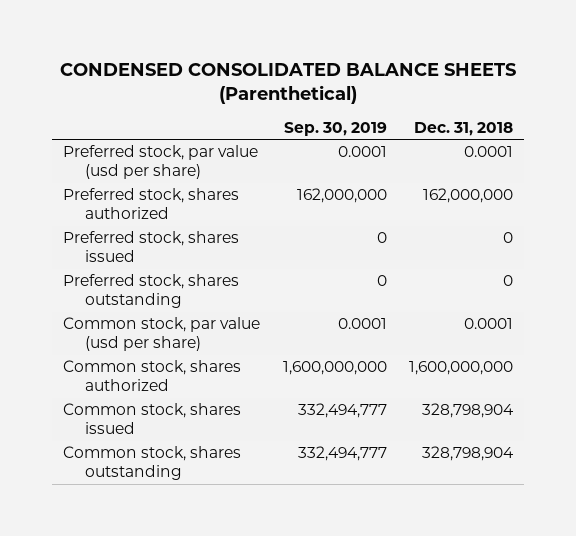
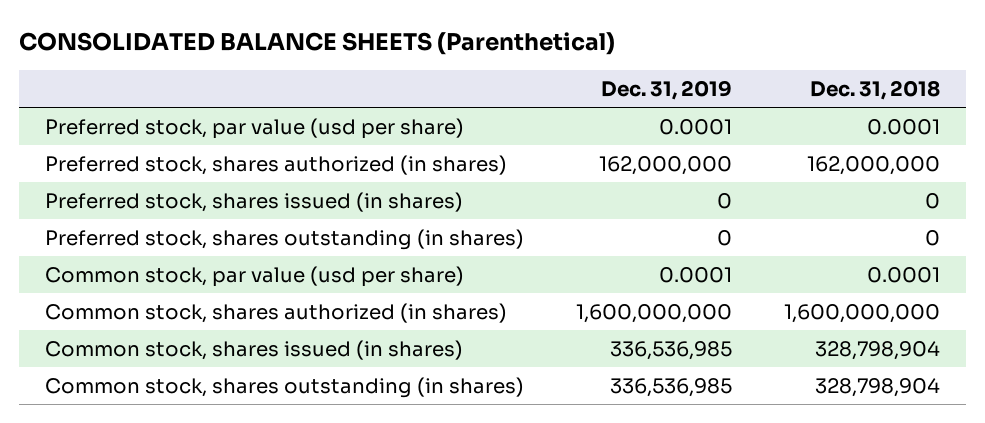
[60,63,517,105] CONDENSED CONSOLIDATED BALANCE SHEETS (Parenthetical) -> [19,32,616,56] CONSOLIDATED BALANCE SHEETS (Parenthetical)
[283,122,387,137] Sep. 30, 2019 -> none
none -> [600,79,732,100] Dec. 31, 2019
[63,188,240,220] Preferred stock, shares authorized -> [45,154,508,175] Preferred stock, shares authorized (in shares)
[63,231,240,263] Preferred stock, shares issued -> [45,191,464,212] Preferred stock, shares issued (in shares)
[63,274,240,309] Preferred stock, shares outstanding -> [45,228,525,250] Preferred stock, shares outstanding (in shares)
[63,360,242,392] Common stock, shares authorized -> [45,302,508,323] Common stock, shares authorized (in shares)
[63,403,242,435] Common stock, shares issued -> [45,339,464,360] Common stock, shares issued (in shares)
[63,446,242,481] Common stock, shares outstanding -> [45,376,525,398] Common stock, shares outstanding (in shares)

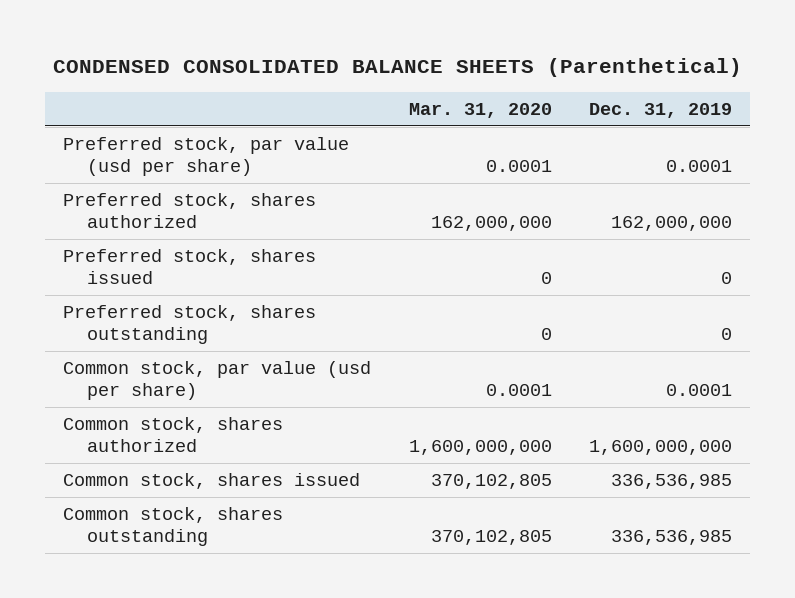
[19,32,616,56] CONSOLIDATED BALANCE SHEETS (Parenthetical) -> [52,58,742,78] CONDENSED CONSOLIDATED BALANCE SHEETS (Parenthetical)
[809,79,940,100] Dec. 31, 2018 -> none
none -> [408,102,552,118] Mar. 31, 2020
[45,154,508,175] Preferred stock, shares authorized (in shares) -> [63,193,317,228] Preferred stock, shares authorized
[45,191,464,212] Preferred stock, shares issued (in shares) -> [63,249,317,284] Preferred stock, shares issued
[45,228,525,250] Preferred stock, shares outstanding (in shares) -> [63,305,317,344] Preferred stock, shares outstanding
[45,302,508,323] Common stock, shares authorized (in shares) -> [63,417,284,452] Common stock, shares authorized
[45,339,464,360] Common stock, shares issued (in shares) -> [63,473,361,490] Common stock, shares issued
[45,376,525,398] Common stock, shares outstanding (in shares) -> [63,507,284,546] Common stock, shares outstanding

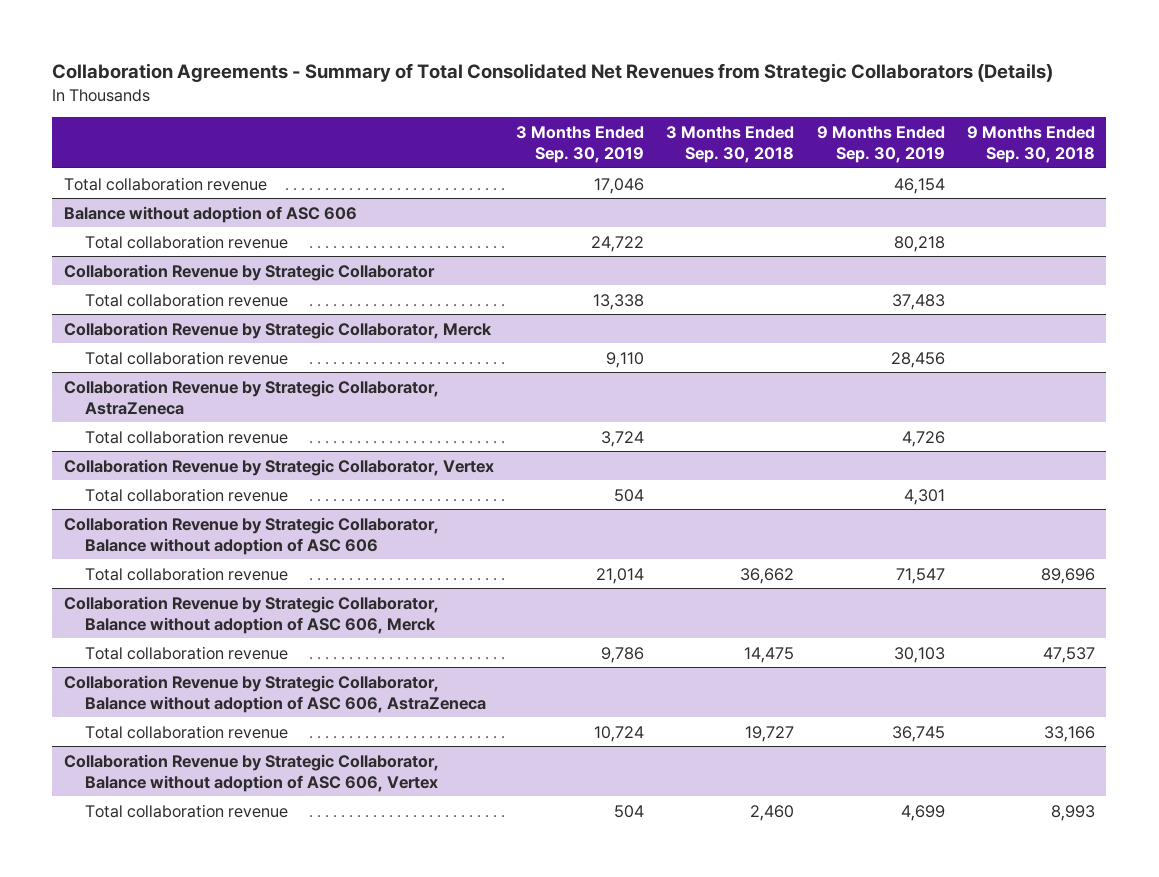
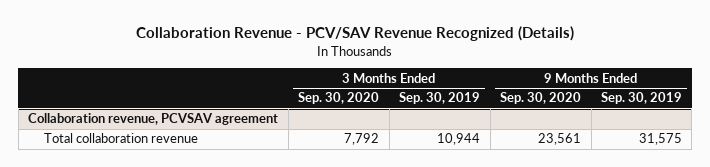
[52,63,1054,83] Collaboration Agreements - Summary of Total Consolidated Net Revenues from Strategic Collaborators (Details) -> [136,26,575,42] Collaboration Revenue - PCV/SAV Revenue Recognized (Details)
[666,125,795,163] 3 Months Ended Sep. 30, 2018 -> none
[967,125,1096,163] 9 Months Ended Sep. 30, 2018 -> none
none -> [298,92,380,105] Sep. 30, 2020
none -> [500,92,582,105] Sep. 30, 2020
[63,205,357,223] Balance without adoption of ASC 606 -> none
[84,234,288,249] Total collaboration revenue -> none
[63,263,435,281] Collaboration Revenue by Strategic Collaborator -> none
[84,292,288,307] Total collaboration revenue -> none
[63,321,492,339] Collaboration Revenue by Strategic Collaborator, Merck -> none
[84,350,288,365] Total collaboration revenue -> none
[63,379,439,415] Collaboration Revenue by Strategic Collaborator, AstraZeneca -> none
[84,429,288,444] Total collaboration revenue -> none
[63,458,494,476] Collaboration Revenue by Strategic Collaborator, Vertex -> none
[84,487,288,502] Total collaboration revenue -> none
[63,516,439,555] Collaboration Revenue by Strategic Collaborator, Balance without adoption of ASC 606 -> none
[84,566,288,581] Total collaboration revenue -> none
[63,595,439,634] Collaboration Revenue by Strategic Collaborator, Balance without adoption of ASC 606, Merck -> none
[84,645,288,660] Total collaboration revenue -> none
[63,674,486,713] Collaboration Revenue by Strategic Collaborator, Balance without adoption of ASC 606, AstraZeneca -> none
[84,724,288,739] Total collaboration revenue -> none
[63,753,439,792] Collaboration Revenue by Strategic Collaborator, Balance without adoption of ASC 606, Vertex -> none
[84,803,288,818] Total collaboration revenue -> none
none -> [28,113,279,126] Collaboration revenue, PCVSAV agreement
[593,177,644,194] 17,046 -> [437,133,481,146] 10,944
[893,177,945,194] 46,154 -> [639,133,683,146] 31,575

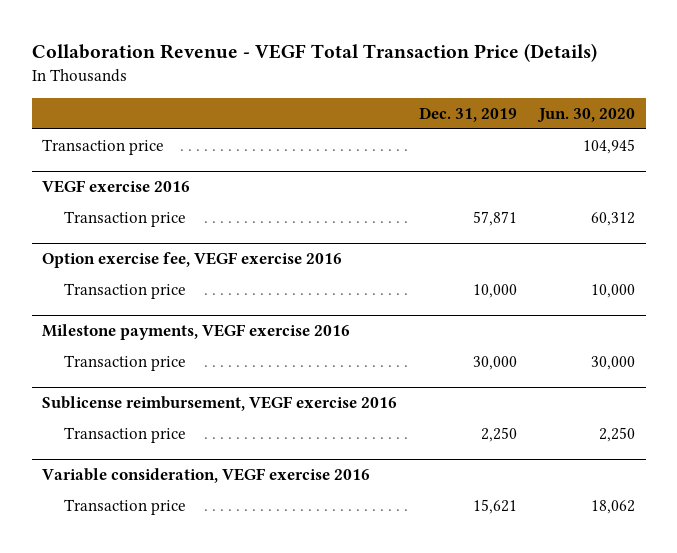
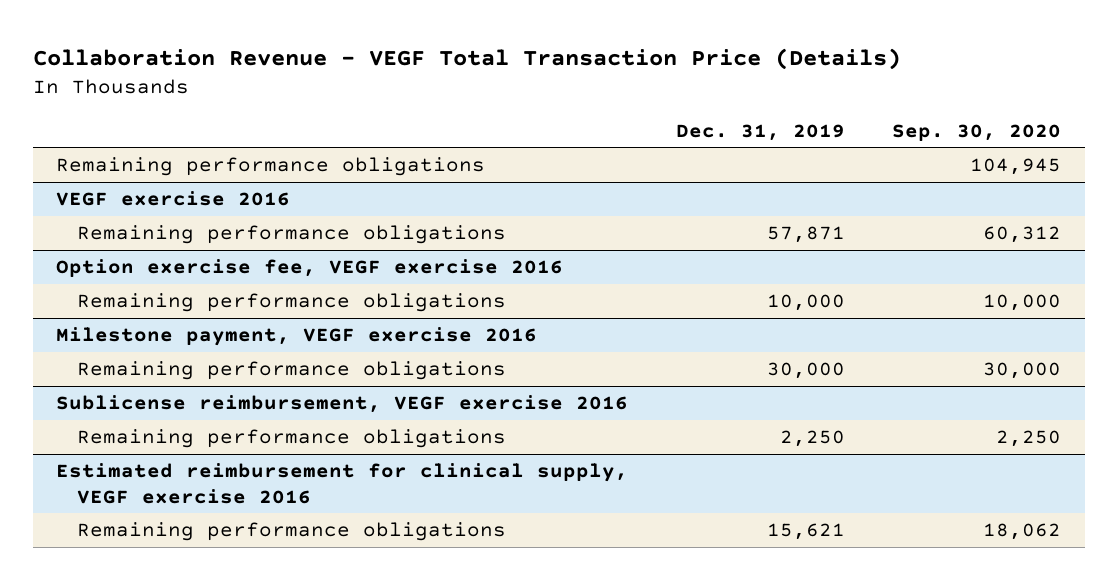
[536,108,635,124] Jun. 30, 2020 -> none
none -> [892,123,1062,141] Sep. 30, 2020
[42,138,165,155] Transaction price -> [56,156,486,176] Remaining performance obligations
[64,210,187,227] Transaction price -> [77,224,507,244] Remaining performance obligations
[64,282,187,299] Transaction price -> [77,292,507,312] Remaining performance obligations
[42,323,351,340] Milestone payments, VEGF exercise 2016 -> [56,326,538,346] Milestone payment, VEGF exercise 2016
[64,354,187,371] Transaction price -> [77,360,507,380] Remaining performance obligations
[42,467,371,483] Variable consideration, VEGF exercise 2016 -> none
[64,426,187,443] Transaction price -> [77,428,507,448] Remaining performance obligations
none -> [56,462,629,504] Estimated reimbursement for clinical supply, VEGF exercise 2016
[64,498,187,515] Transaction price -> [77,521,507,541] Remaining performance obligations

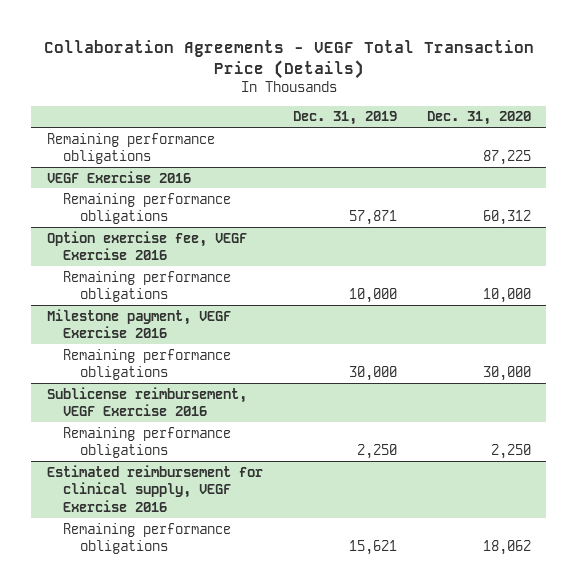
[32,47,901,70] Collaboration Revenue - VEGF Total Transaction Price (Details) -> [43,39,534,79] Collaboration Agreements - VEGF Total Transaction Price (Details)
[892,123,1062,141] Sep. 30, 2020 -> none
none -> [427,111,532,126] Dec. 31, 2020
[56,190,291,206] VEGF exercise 2016 -> [46,170,191,183] VEGF Exercise 2016
[56,258,564,277] Option exercise fee, VEGF exercise 2016 -> [46,230,247,261] Option exercise fee, VEGF Exercise 2016
[56,326,538,346] Milestone payment, VEGF exercise 2016 -> [46,308,231,339] Milestone payment, VEGF Exercise 2016
[56,394,629,413] Sublicense reimbursement, VEGF exercise 2016 -> [46,386,247,417] Sublicense reimbursement, VEGF Exercise 2016
[56,462,629,504] Estimated reimbursement for clinical supply, VEGF exercise 2016 -> [46,464,263,512] Estimated reimbursement for clinical supply, VEGF Exercise 2016

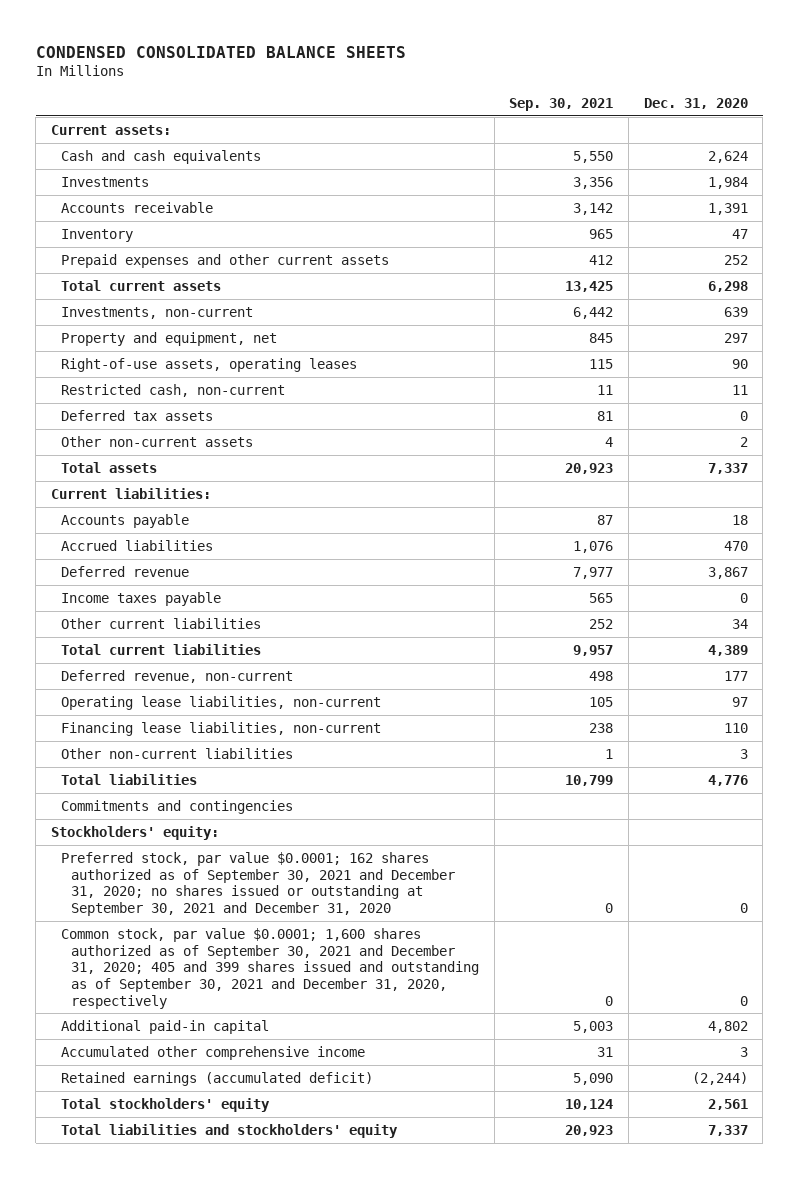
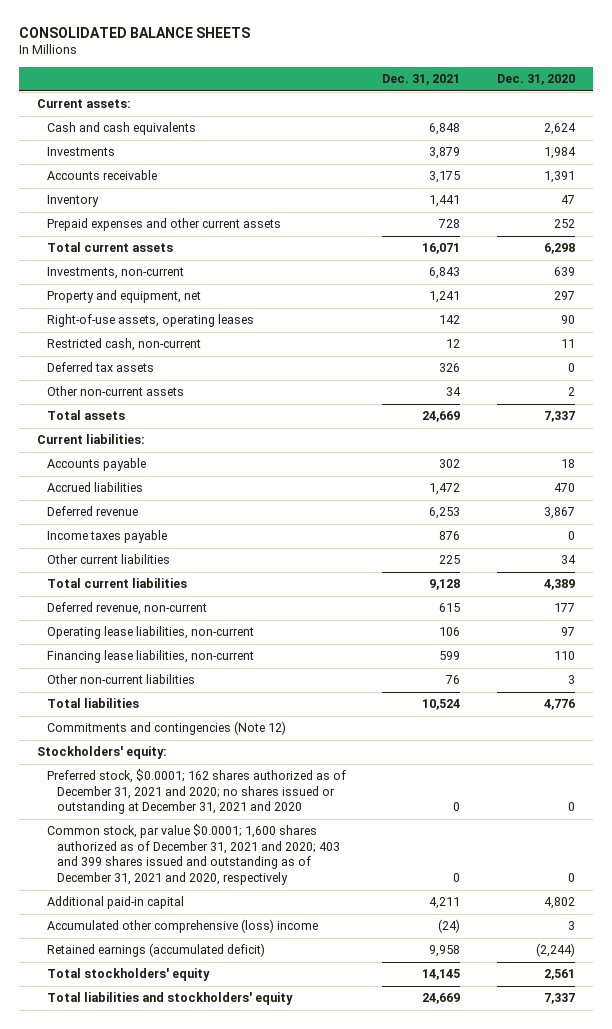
[35,45,406,58] CONDENSED CONSOLIDATED BALANCE SHEETS -> [18,26,250,38] CONSOLIDATED BALANCE SHEETS
[509,97,614,111] Sep. 30, 2021 -> none
none -> [382,74,461,86] Dec. 31, 2021
[61,799,294,814] Commitments and contingencies -> [46,721,286,736] Commitments and contingencies (Note 12)
[61,851,456,916] Preferred stock, par value $0.0001; 162 shares authorized as of September 30, 2021 and December 31, 2020; no shares issued or outstanding at September 30, 2021 and December 31, 2020 -> [46,769,346,815] Preferred stock, $0.0001; 162 shares authorized as of December 31, 2021 and 2020; no shares issued or outstanding at December 31, 2021 and 2020
[61,927,480,1009] Common stock, par value $0.0001; 1,600 shares authorized as of September 30, 2021 and December 31, 2020; 405 and 399 shares issued and outstanding as of September 30, 2021 and December 31, 2020, respectively -> [46,824,340,885] Common stock, par value $0.0001; 1,600 shares authorized as of December 31, 2021 and 2020; 403 and 399 shares issued and outstanding as of December 31, 2021 and 2020, respectively
[61,1045,366,1060] Accumulated other comprehensive income -> [46,919,318,934] Accumulated other comprehensive (loss) income

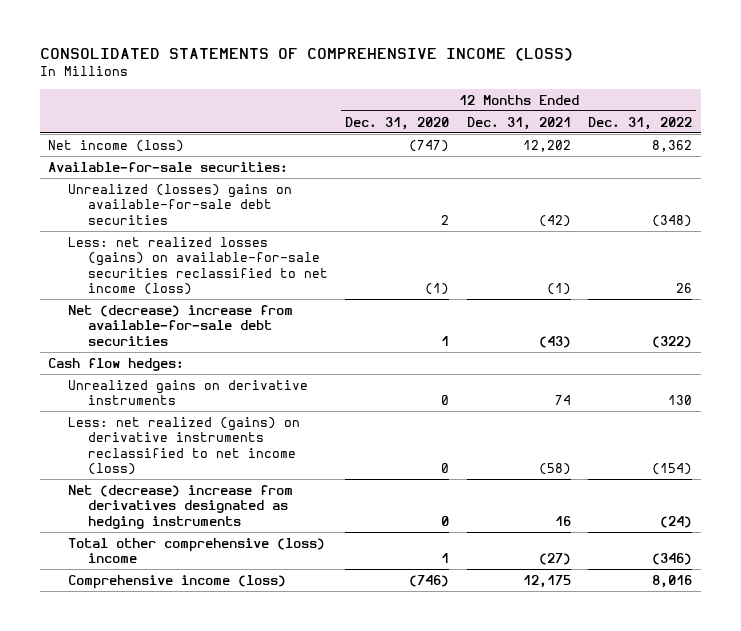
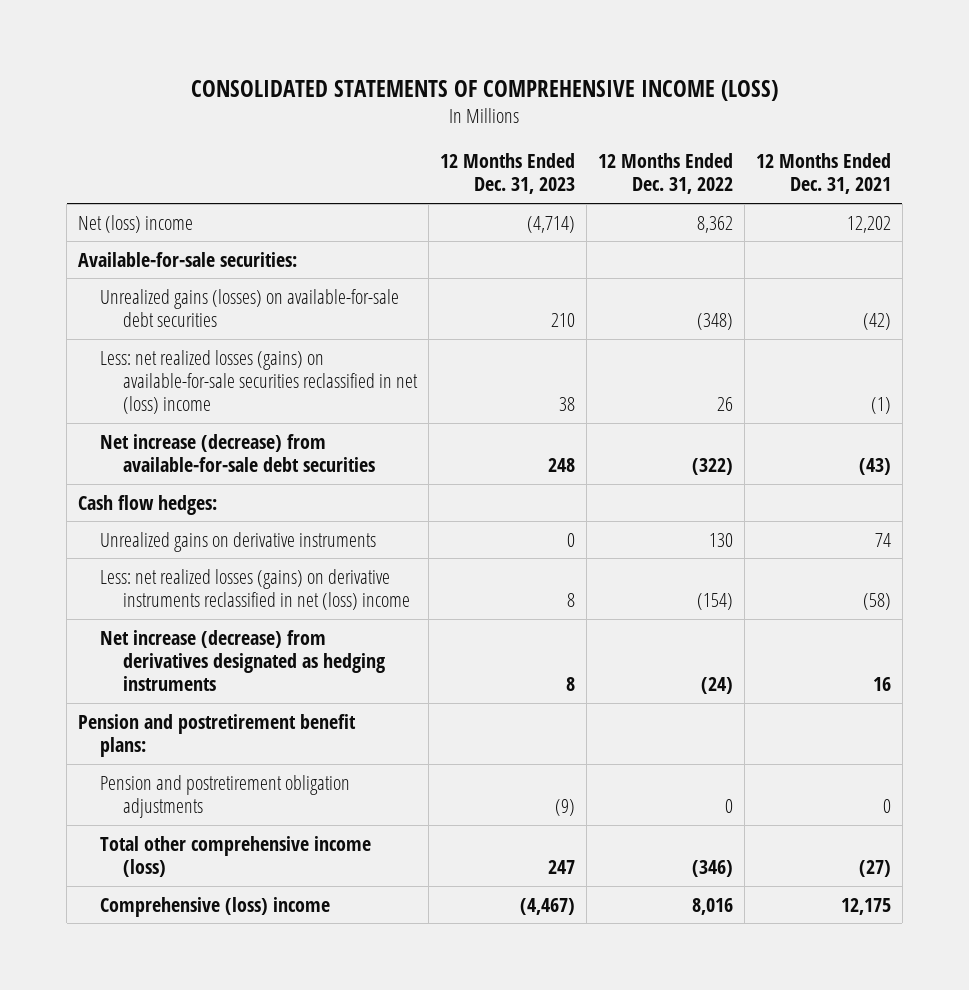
[345,116,450,130] Dec. 31, 2020 -> none
none -> [439,153,575,195] 12 Months Ended Dec. 31, 2023
[48,139,185,152] Net income (loss) -> [78,214,194,233] Net (loss) income
[68,183,293,225] Unrealized (losses) gains on available-for-sale debt securities -> [100,288,400,327] Unrealized gains (losses) on available-for-sale debt securities
[68,236,328,296] Less: net realized losses (gains) on available-for-sale securities reclassified to net income (loss) -> [100,349,418,415] Less: net realized losses (gains) on available-for-sale securities reclassified in net (loss) income
[68,304,294,346] Net (decrease) increase from available-for-sale debt securities -> [100,433,375,472] Net increase (decrease) from available-for-sale debt securities
[68,416,301,476] Less: net realized (gains) on derivative instruments reclassified to net income (loss) -> [100,568,410,610] Less: net realized losses (gains) on derivative instruments reclassified in net (loss) income
[68,484,294,529] Net (decrease) increase from derivatives designated as hedging instruments -> [100,629,385,692] Net increase (decrease) from derivatives designated as hedging instruments
none -> [78,713,357,757] Pension and postretirement benefit plans:
none -> [100,774,351,818] Pension and postretirement obligation adjustments
[68,537,326,564] Total other comprehensive (loss) income -> [100,835,372,877] Total other comprehensive income (loss)
[68,574,287,589] Comprehensive income (loss) -> [100,896,331,917] Comprehensive (loss) income

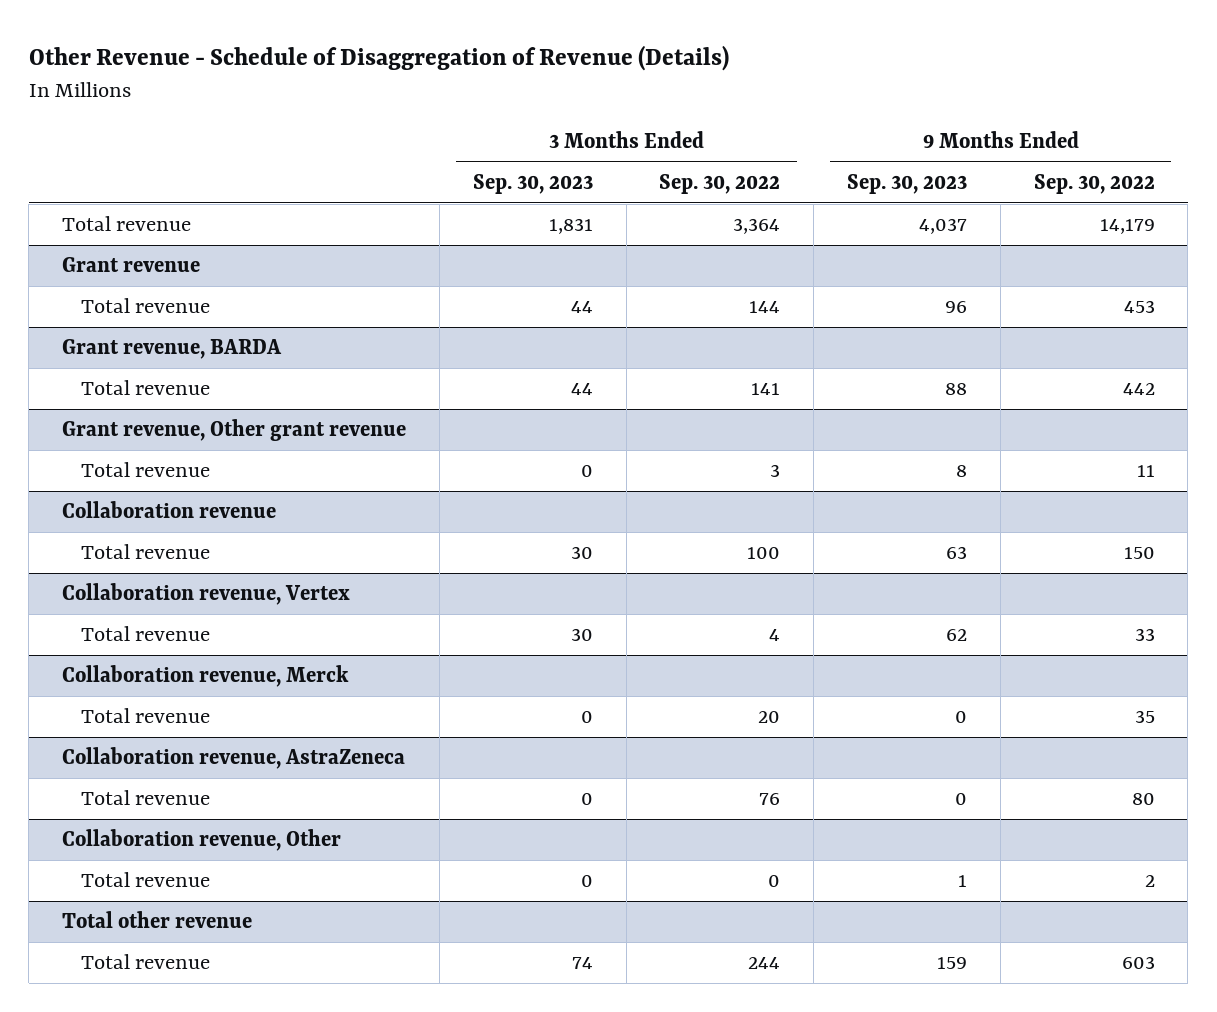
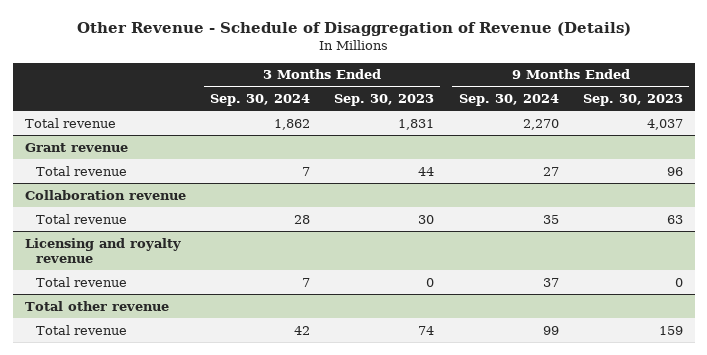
[659,173,781,194] Sep. 30, 2022 -> none
[1033,173,1155,194] Sep. 30, 2022 -> none
none -> [209,93,310,106] Sep. 30, 2024
none -> [458,93,559,106] Sep. 30, 2024
[62,339,283,360] Grant revenue, BARDA -> none
[80,380,210,396] Total revenue -> none
[62,419,407,442] Grant revenue, Other grant revenue -> none
[80,462,210,478] Total revenue -> none
[62,583,351,606] Collaboration revenue, Vertex -> none
[80,626,210,642] Total revenue -> none
[62,665,350,688] Collaboration revenue, Merck -> none
[80,708,210,724] Total revenue -> none
[62,747,406,770] Collaboration revenue, AstraZeneca -> none
none -> [24,237,181,263] Licensing and royalty revenue
[62,829,342,852] Collaboration revenue, Other -> none
[80,872,210,888] Total revenue -> none

